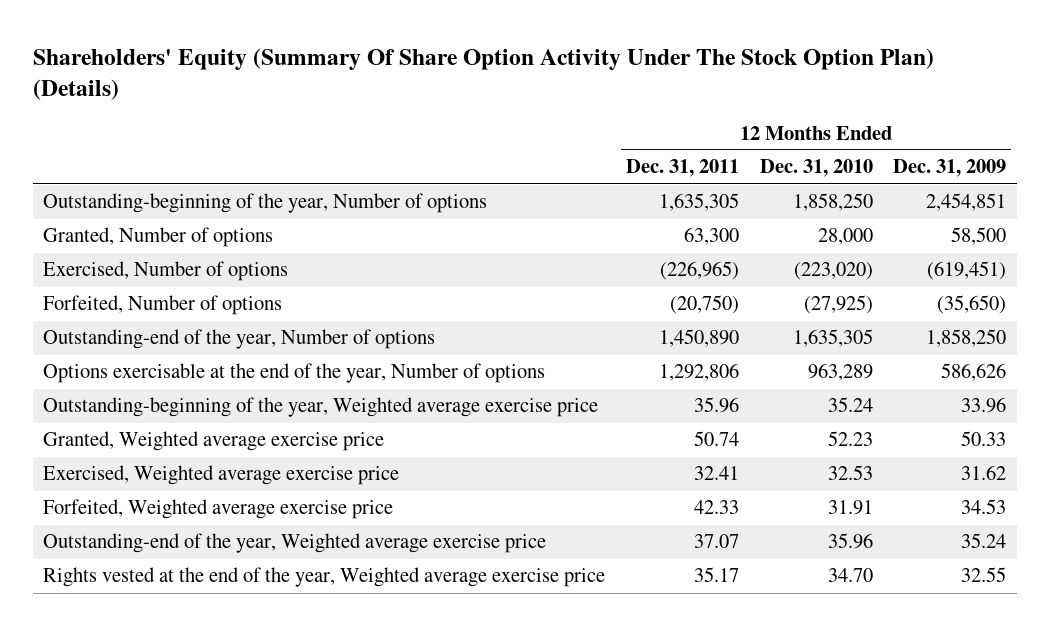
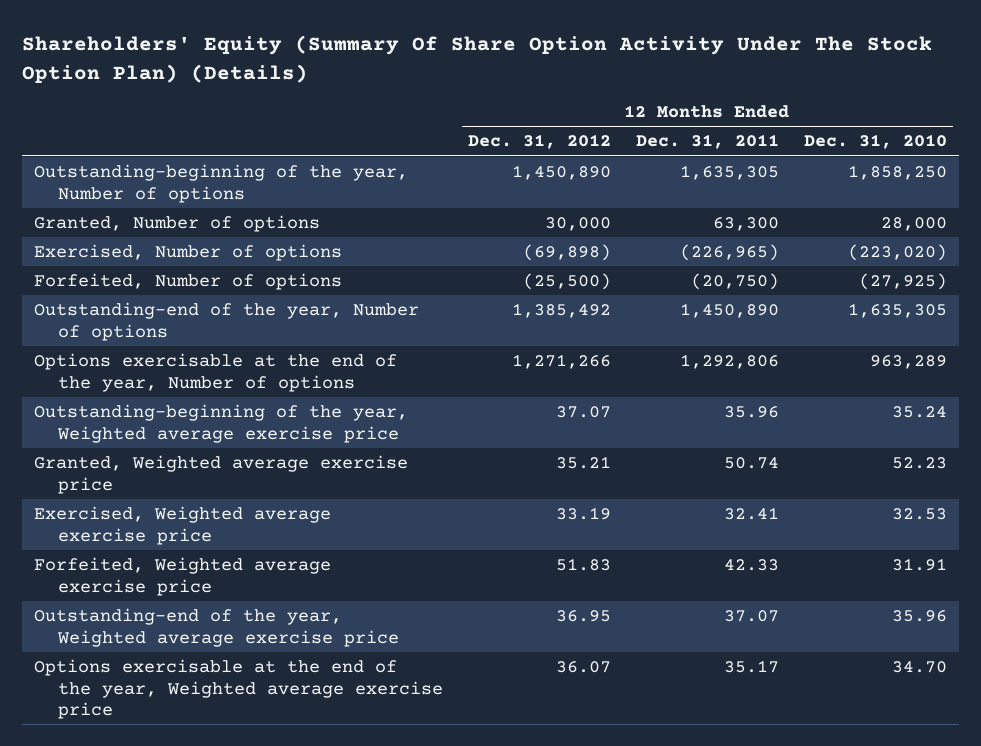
[893,159,1007,178] Dec. 31, 2009 -> none
none -> [468,134,612,150] Dec. 31, 2012
[43,567,606,588] Rights vested at the end of the year, Weighted average exercise price -> [34,658,444,720] Options exercisable at the end of the year, Weighted average exercise price

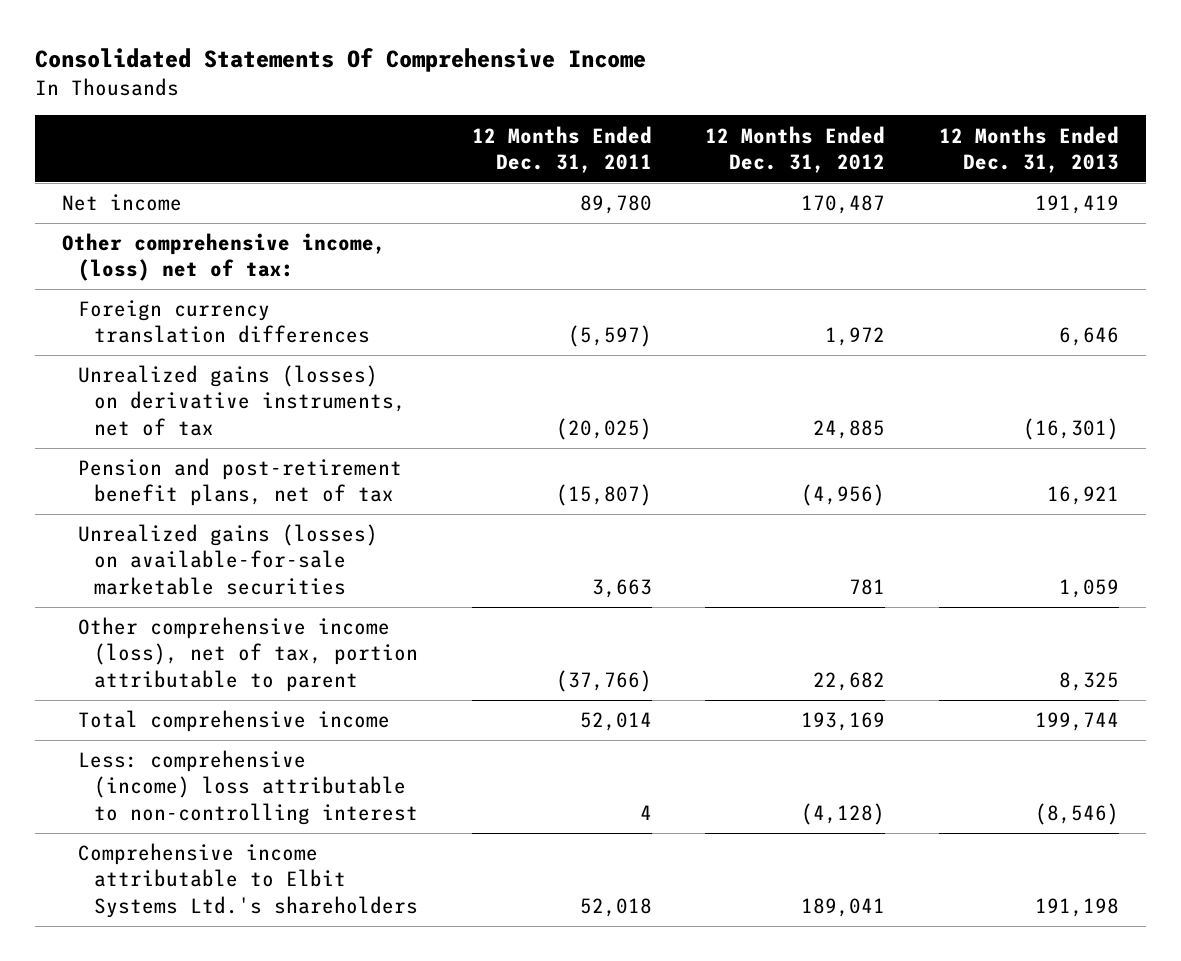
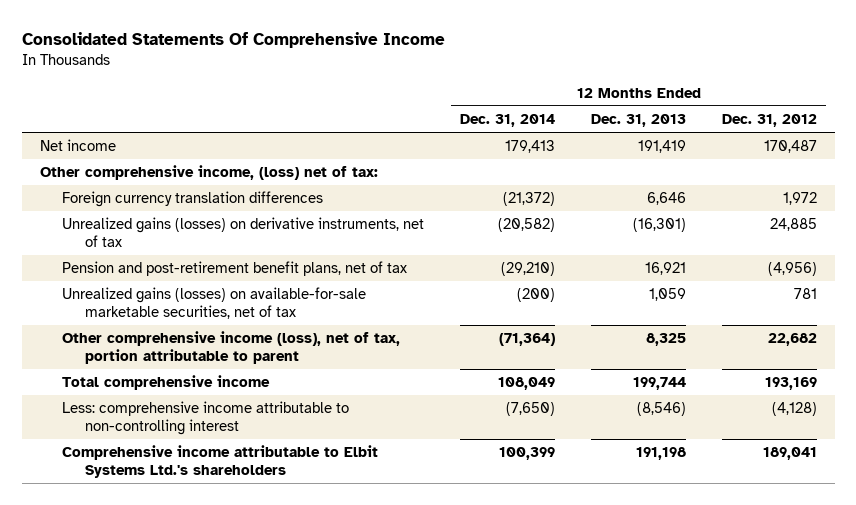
[471,125,652,173] 12 Months Ended Dec. 31, 2011 -> none
none -> [460,114,556,128] Dec. 31, 2014
[78,524,379,595] Unrealized gains (losses) on available-for-sale marketable securities -> [62,287,367,320] Unrealized gains (losses) on available-for-sale marketable securities, net of tax
[78,750,419,825] Less: comprehensive (income) loss attributable to non-controlling interest -> [62,401,350,436] Less: comprehensive income attributable to non-controlling interest

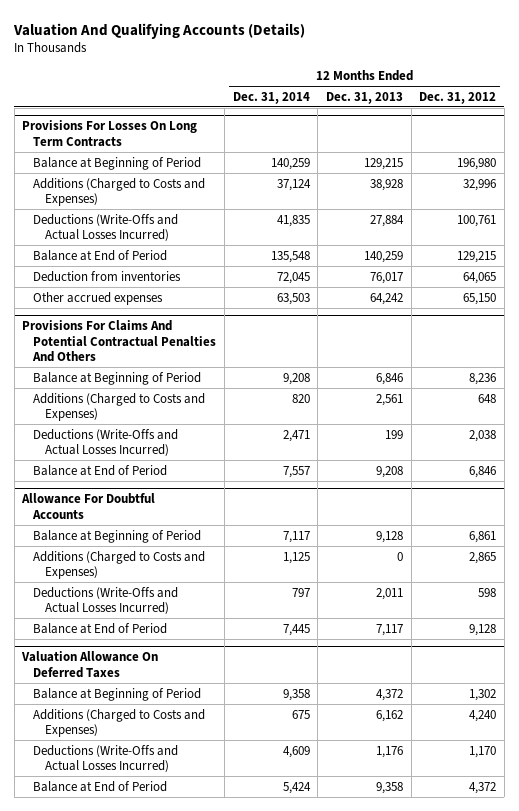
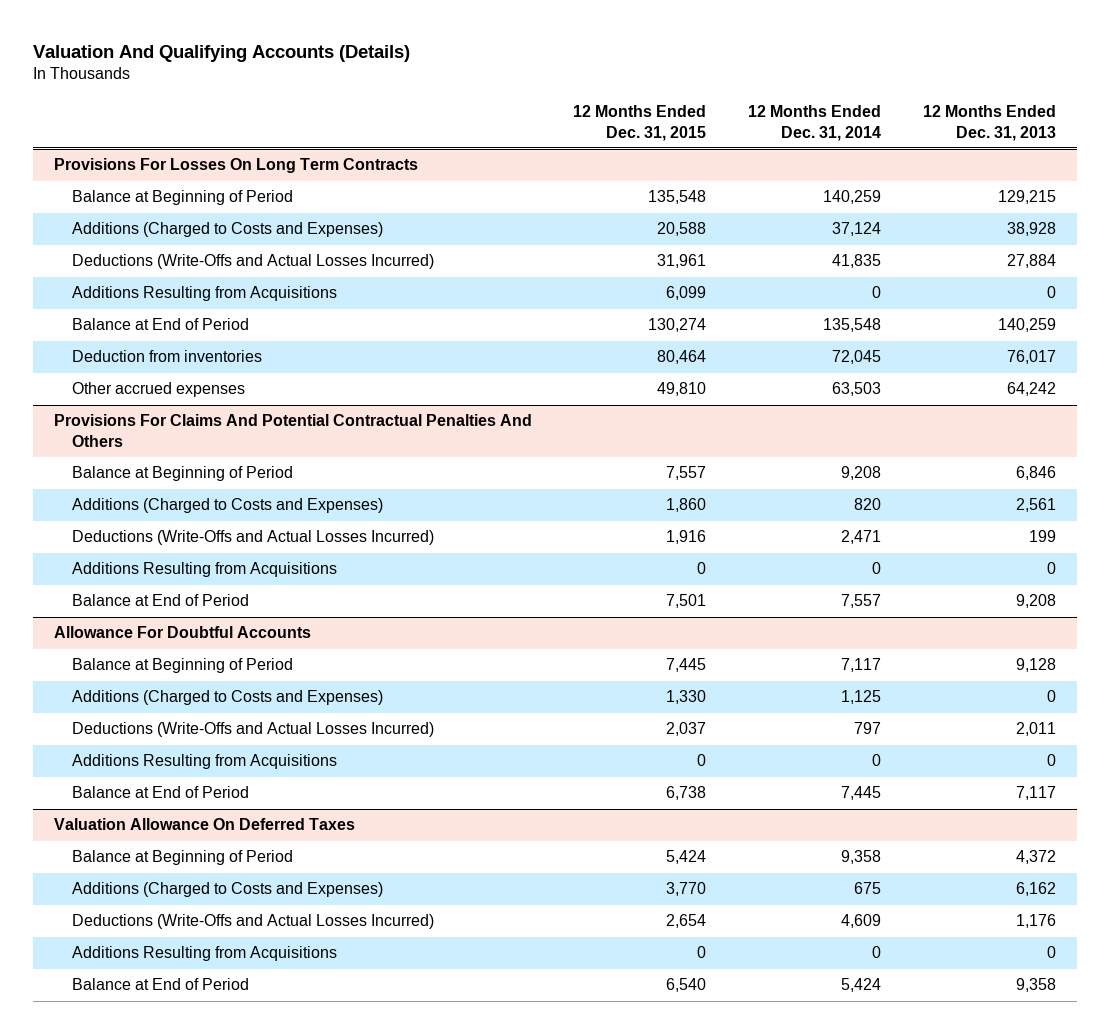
[419,91,497,104] Dec. 31, 2012 -> none
none -> [573,104,707,141] 12 Months Ended Dec. 31, 2015
none -> [72,286,338,302] Additions Resulting from Acquisitions
none -> [72,562,338,578] Additions Resulting from Acquisitions
none -> [72,754,338,770] Additions Resulting from Acquisitions
none -> [72,946,338,962] Additions Resulting from Acquisitions

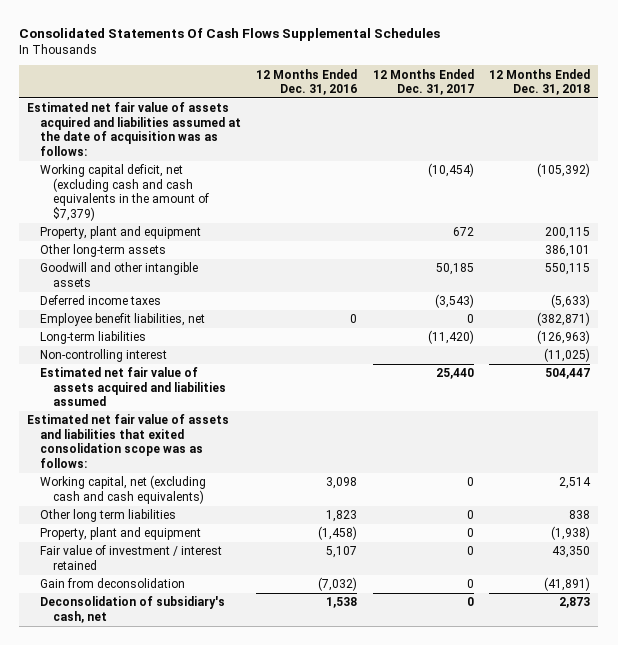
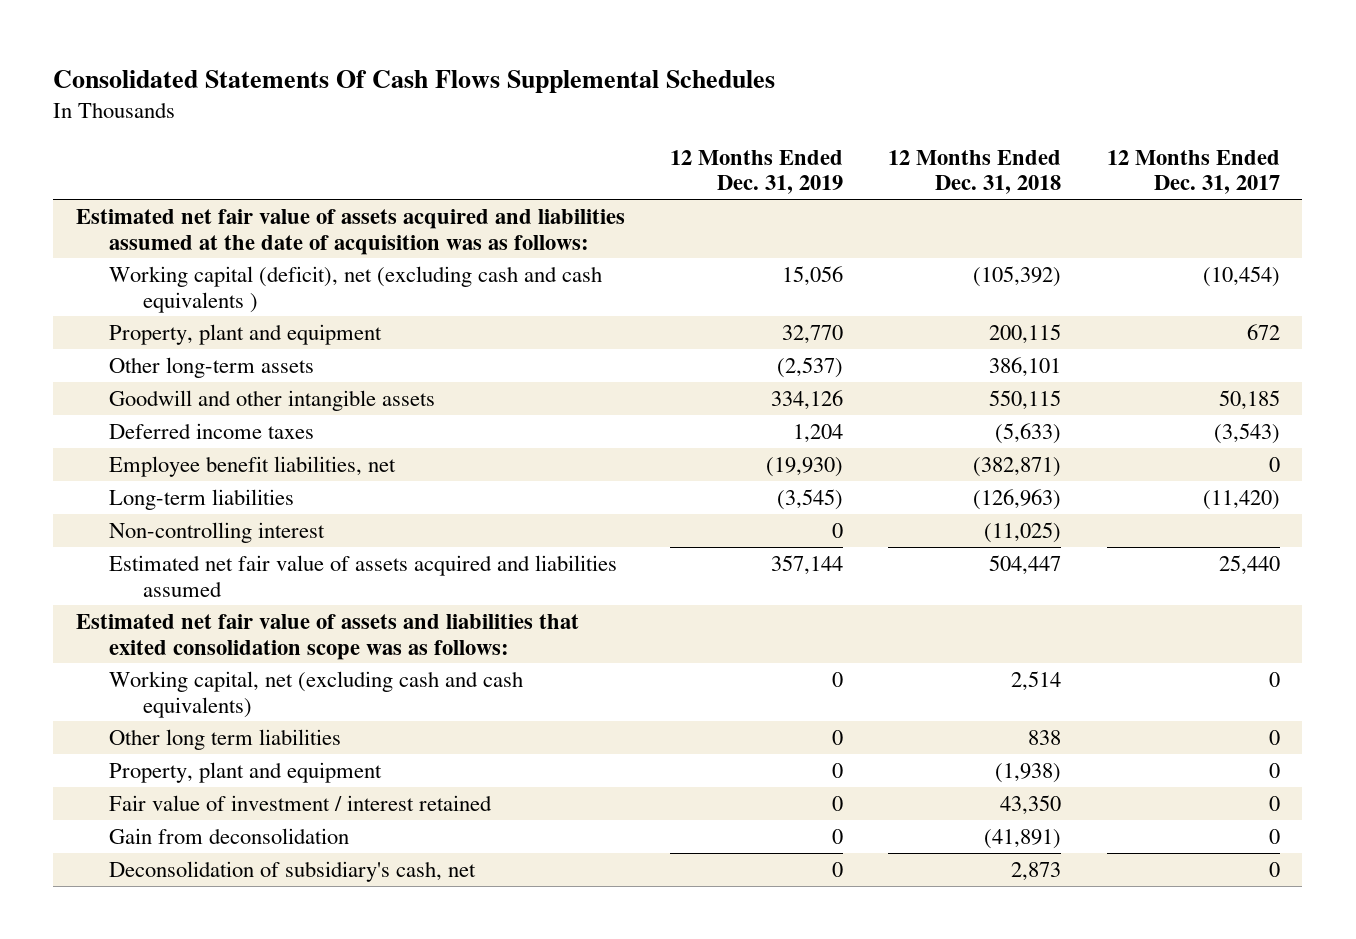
[256,68,358,96] 12 Months Ended Dec. 31, 2016 -> none
none -> [670,149,844,195] 12 Months Ended Dec. 31, 2019
[39,164,209,221] Working capital deficit, net (excluding cash and cash equivalents in the amount of $7,379) -> [109,265,603,313] Working capital (deficit), net (excluding cash and cash equivalents )

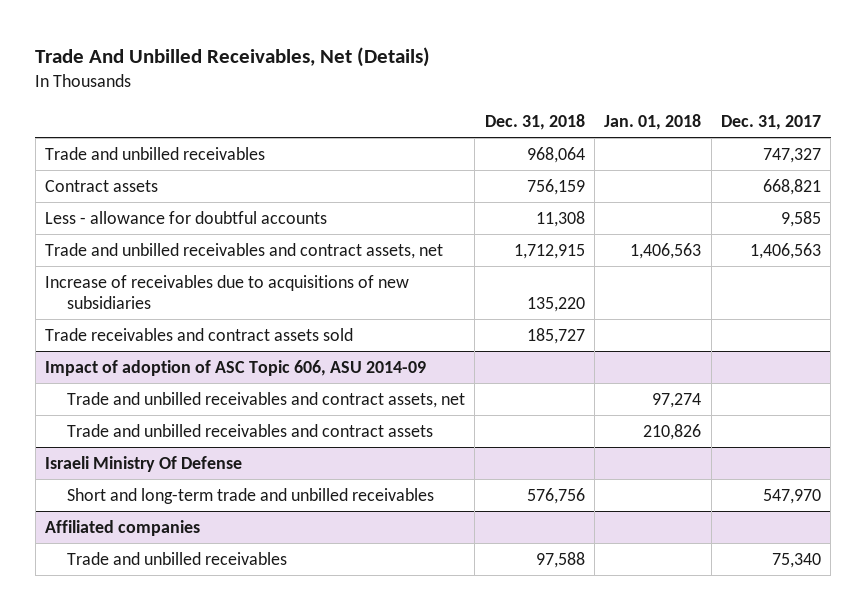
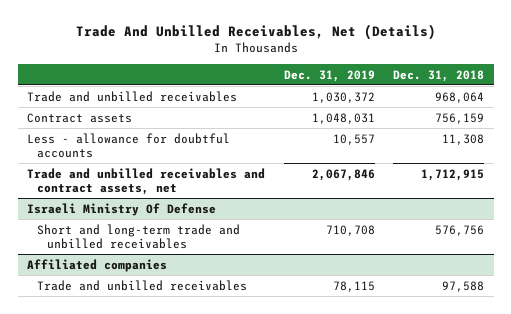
[604,113,702,130] Jan. 01, 2018 -> none
[720,114,821,130] Dec. 31, 2017 -> none
none -> [283,69,375,82] Dec. 31, 2019
[44,275,409,309] Increase of receivables due to acquisitions of new subsidiaries -> none
[44,328,353,342] Trade receivables and contract assets sold -> none
[44,360,426,377] Impact of adoption of ASC Topic 606, ASU 2014-09 -> none
[67,392,466,409] Trade and unbilled receivables and contract assets, net -> none
[67,424,434,438] Trade and unbilled receivables and contract assets -> none

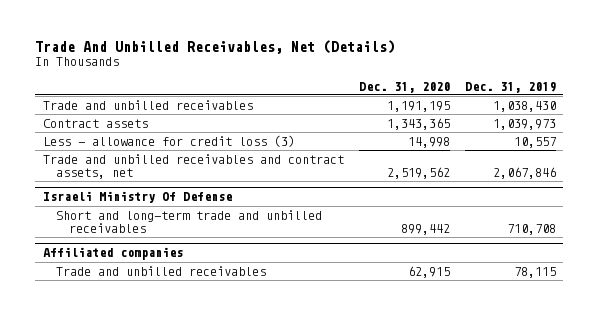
[393,69,485,82] Dec. 31, 2018 -> none
none -> [358,81,450,93] Dec. 31, 2020
[311,91,375,103] 1,030,372 -> [492,100,556,112] 1,038,430
[311,112,375,124] 1,048,031 -> [492,118,556,130] 1,039,973
[26,132,230,158] Less - allowance for doubtful accounts -> [42,134,295,147] Less - allowance for credit loss (3)

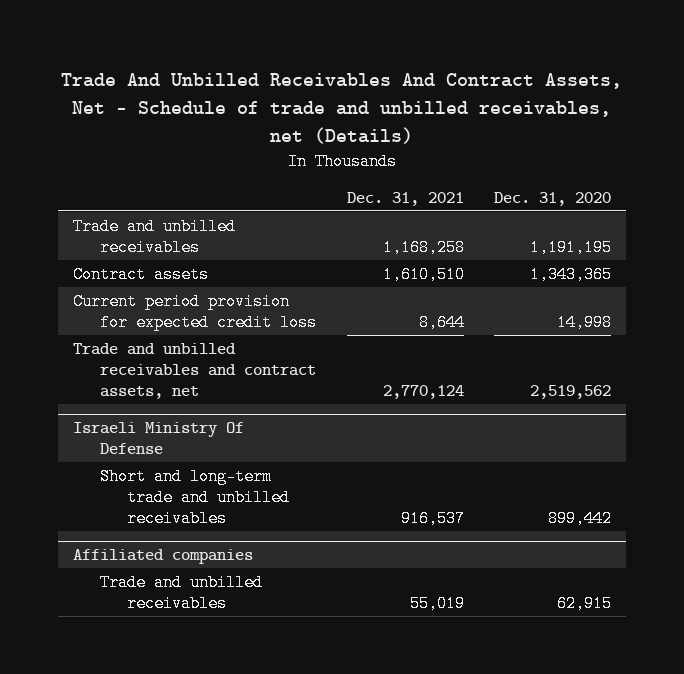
[35,39,396,54] Trade And Unbilled Receivables, Net (Details) -> [61,72,623,144] Trade And Unbilled Receivables And Contract Assets, Net - Schedule of trade and unbilled receivables, net (Details)
[464,81,556,93] Dec. 31, 2019 -> none
none -> [346,191,464,206] Dec. 31, 2021
[42,134,295,147] Less - allowance for credit loss (3) -> [73,292,318,331] Current period provision for expected credit loss

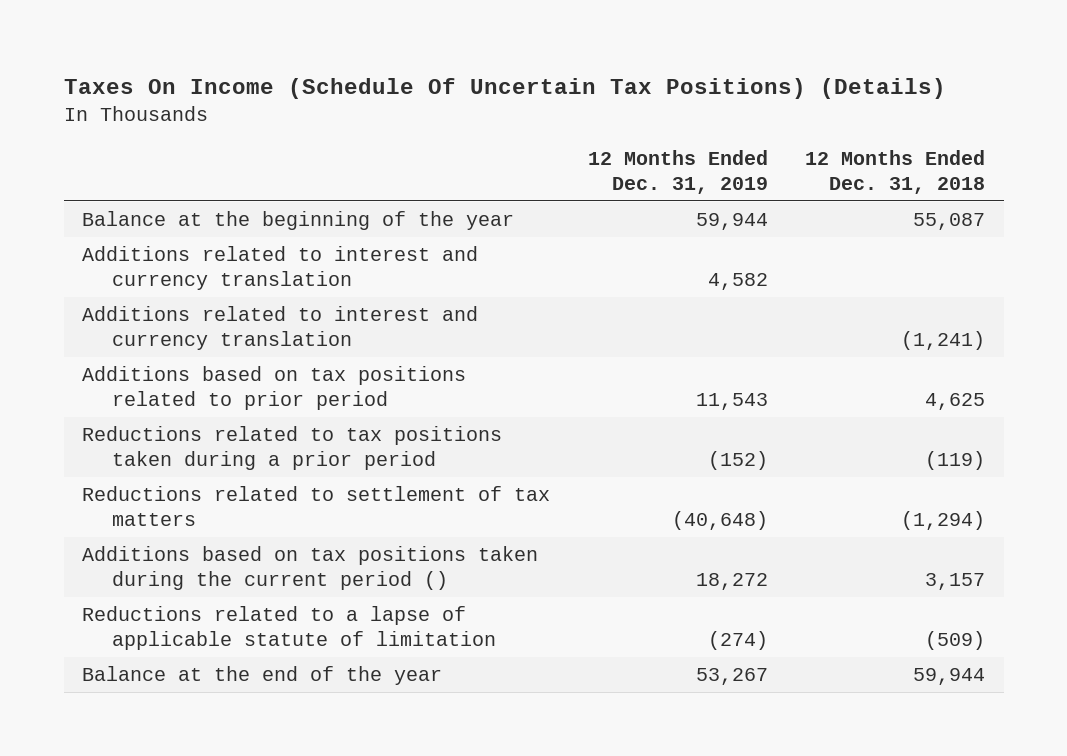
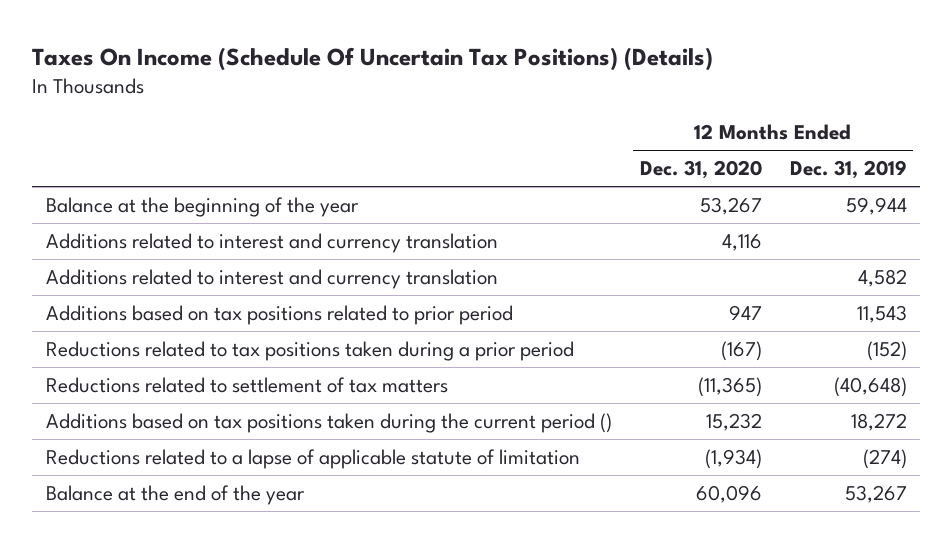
[805,149,986,194] 12 Months Ended Dec. 31, 2018 -> none
none -> [639,160,762,180] Dec. 31, 2020
[82,245,479,290] Additions related to interest and currency translation -> [45,268,498,289] Additions related to interest and currency translation

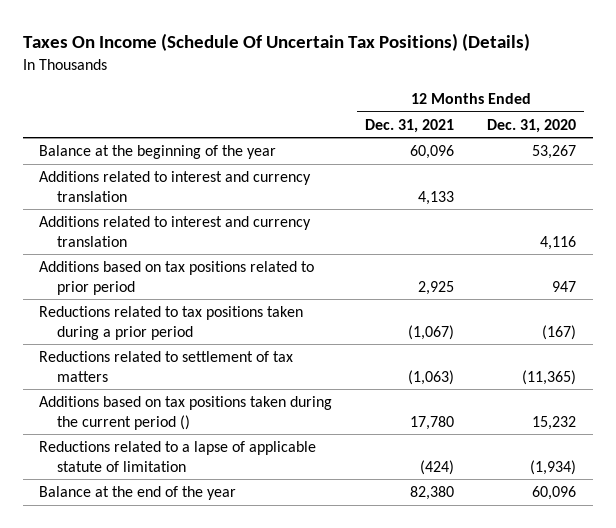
[789,160,907,180] Dec. 31, 2019 -> none
none -> [365,118,455,133] Dec. 31, 2021
[45,232,498,253] Additions related to interest and currency translation -> [39,216,312,247] Additions related to interest and currency translation

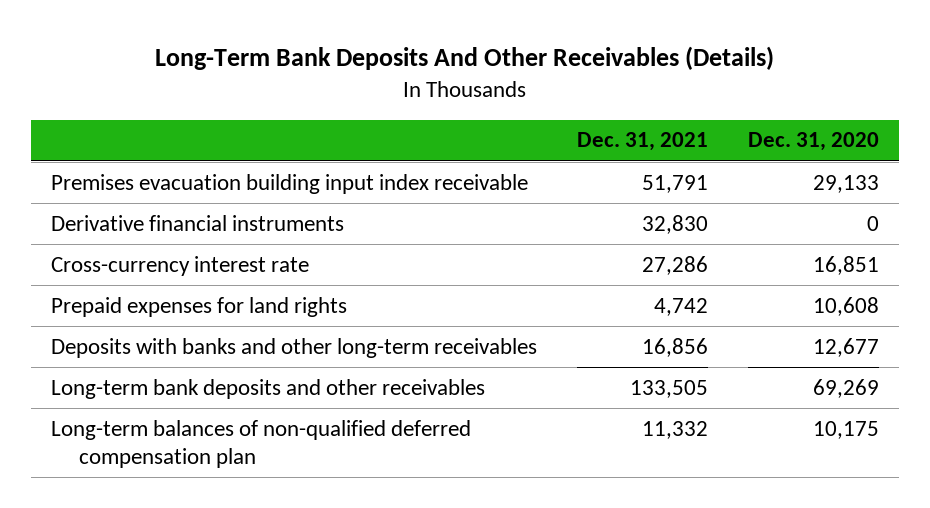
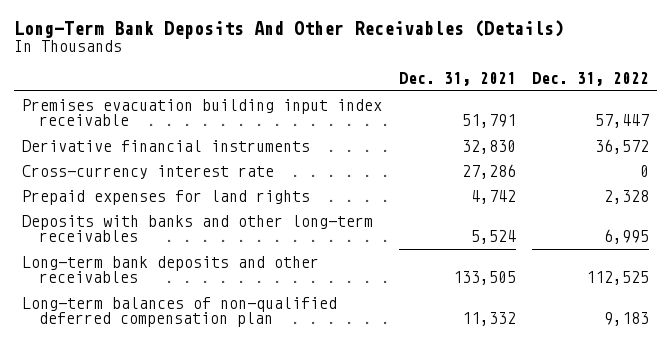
[747,132,879,152] Dec. 31, 2020 -> none
none -> [531,71,649,86] Dec. 31, 2022
[641,337,708,357] 16,856 -> [470,230,516,245] 5,524

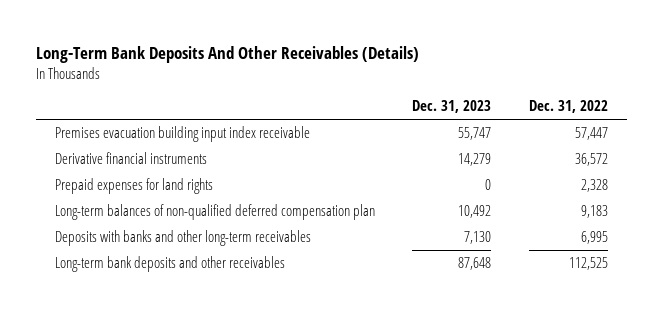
[398,71,516,86] Dec. 31, 2021 -> none
none -> [412,100,492,114] Dec. 31, 2023
[22,164,275,179] Cross-currency interest rate -> none
[22,296,338,328] Long-term balances of non-qualified deferred compensation plan -> [55,204,376,221] Long-term balances of non-qualified deferred compensation plan

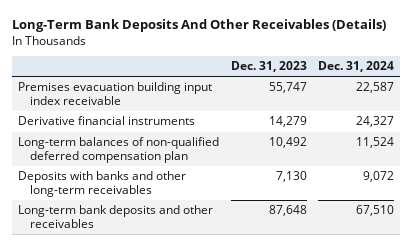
[528,100,608,114] Dec. 31, 2022 -> none
none -> [318,61,395,73] Dec. 31, 2024
[55,178,214,195] Prepaid expenses for land rights -> none

